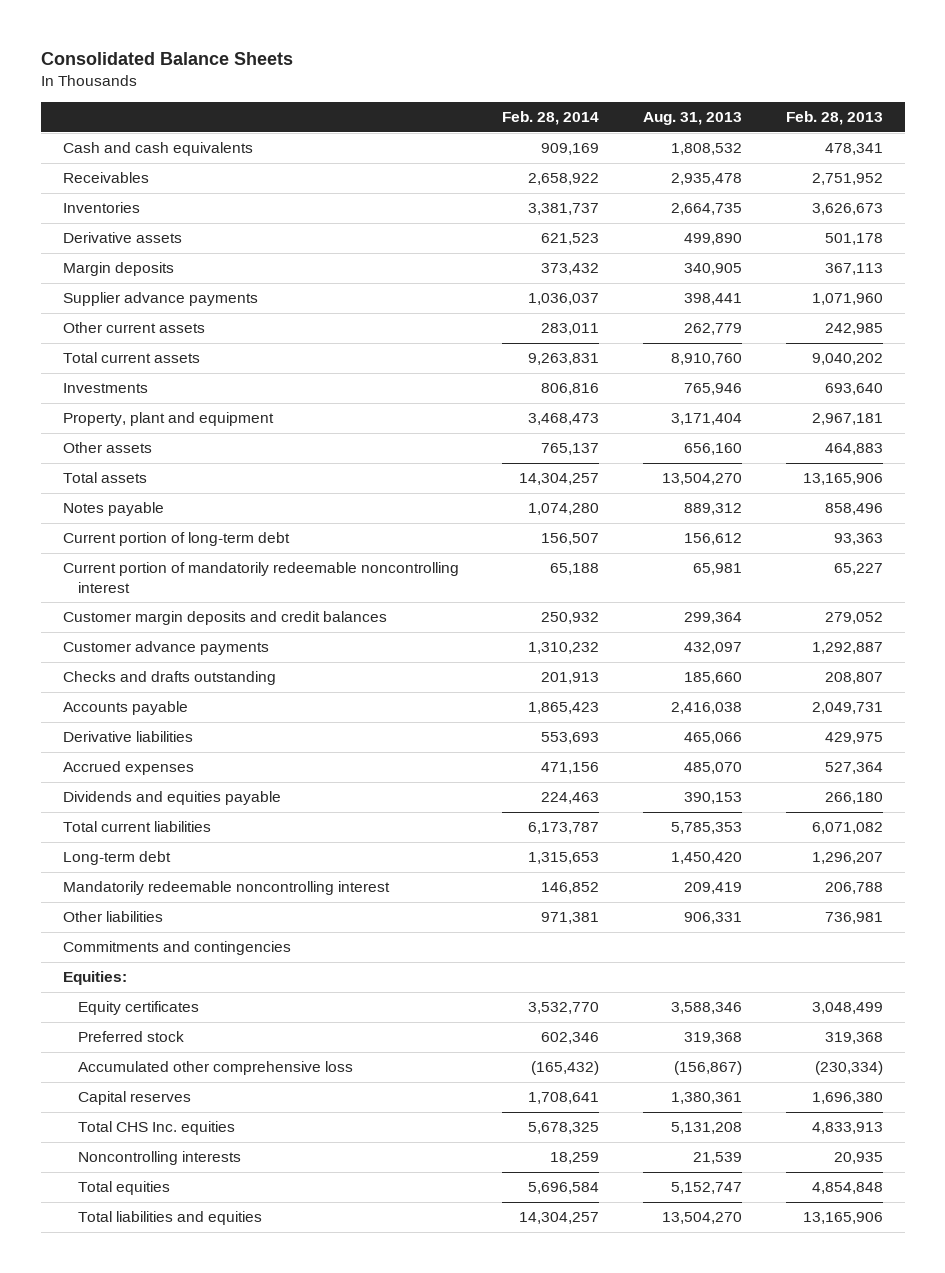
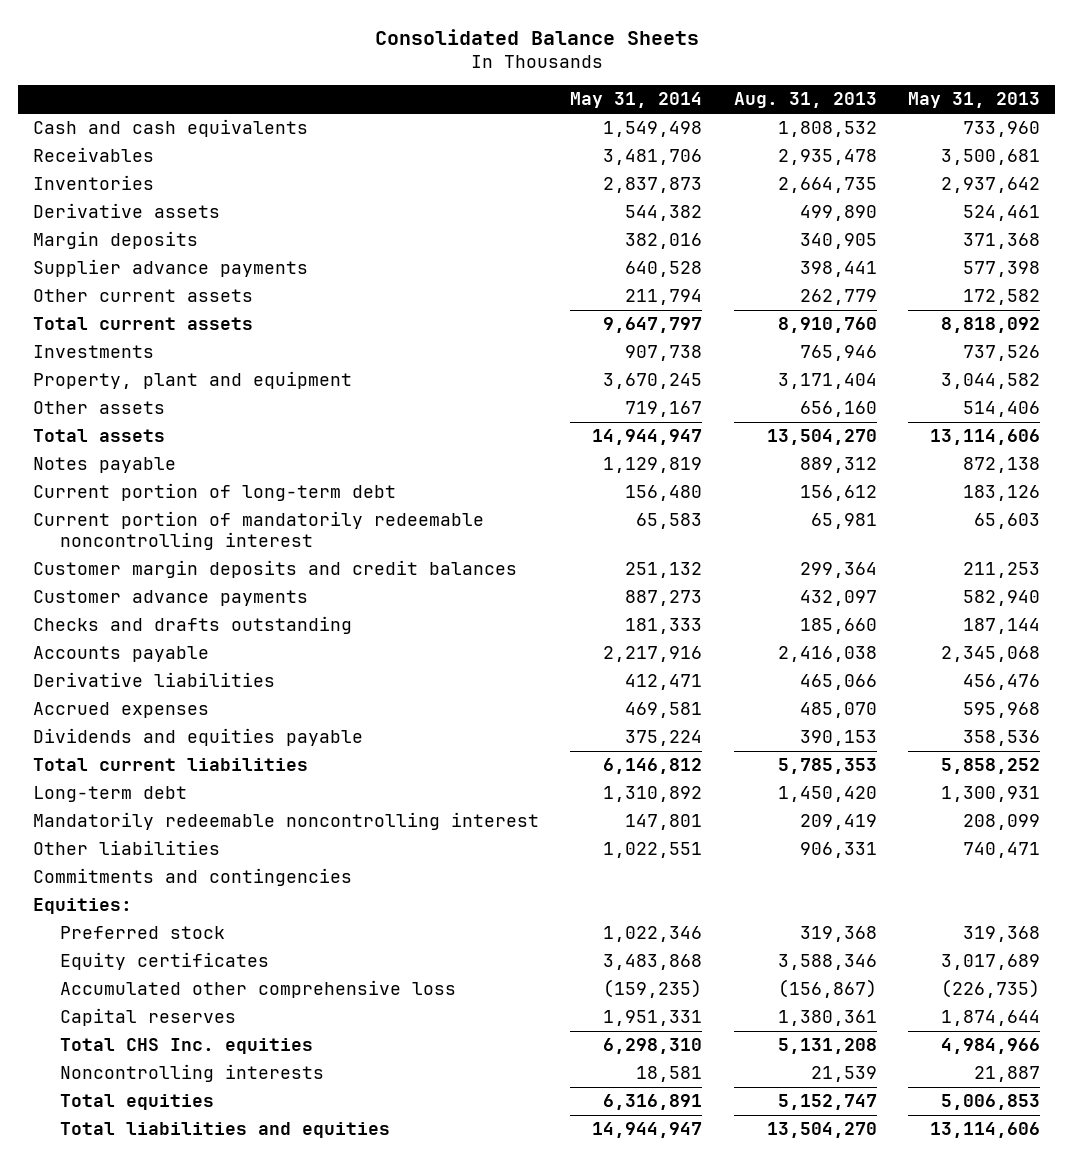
[502,111,600,126] Feb. 28, 2014 -> none
[785,111,883,126] Feb. 28, 2013 -> none
none -> [570,92,703,109] May 31, 2014
none -> [907,92,1040,109] May 31, 2013
[78,1001,200,1016] Equity certificates -> [59,952,269,971] Equity certificates

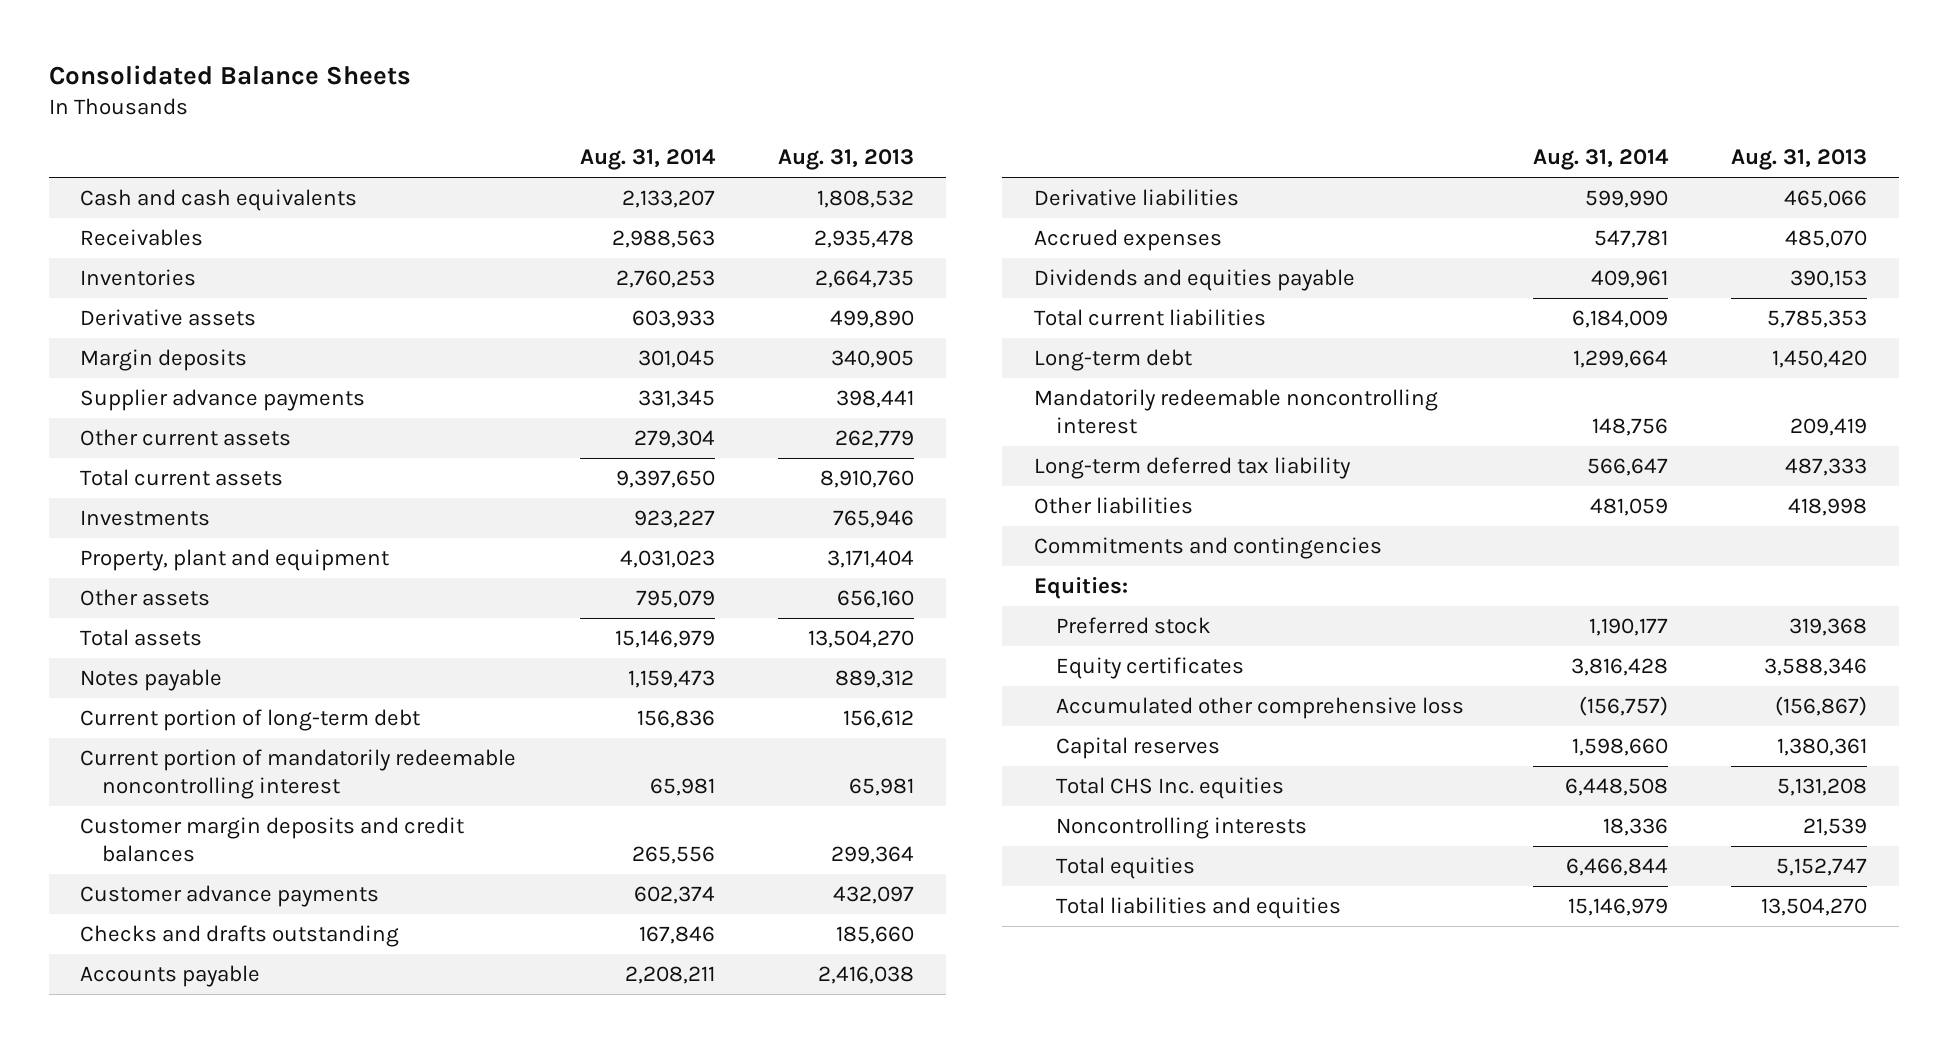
[570,92,703,109] May 31, 2014 -> none
[907,92,1040,109] May 31, 2013 -> none
none -> [579,149,716,171] Aug. 31, 2014
none -> [1033,457,1351,480] Long-term deferred tax liability
[799,842,877,859] 906,331 -> [1788,498,1868,517] 418,998

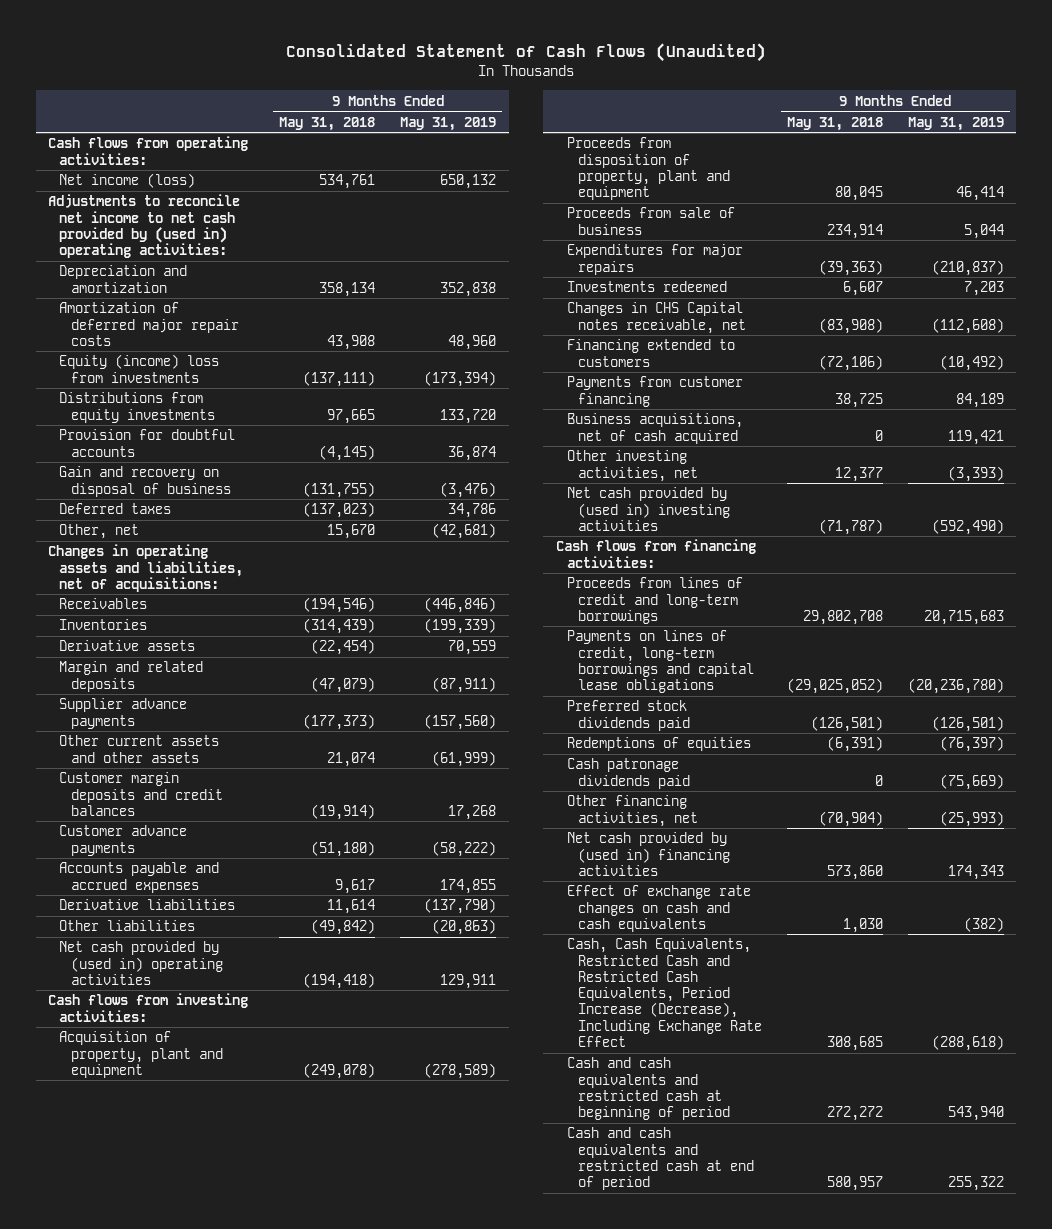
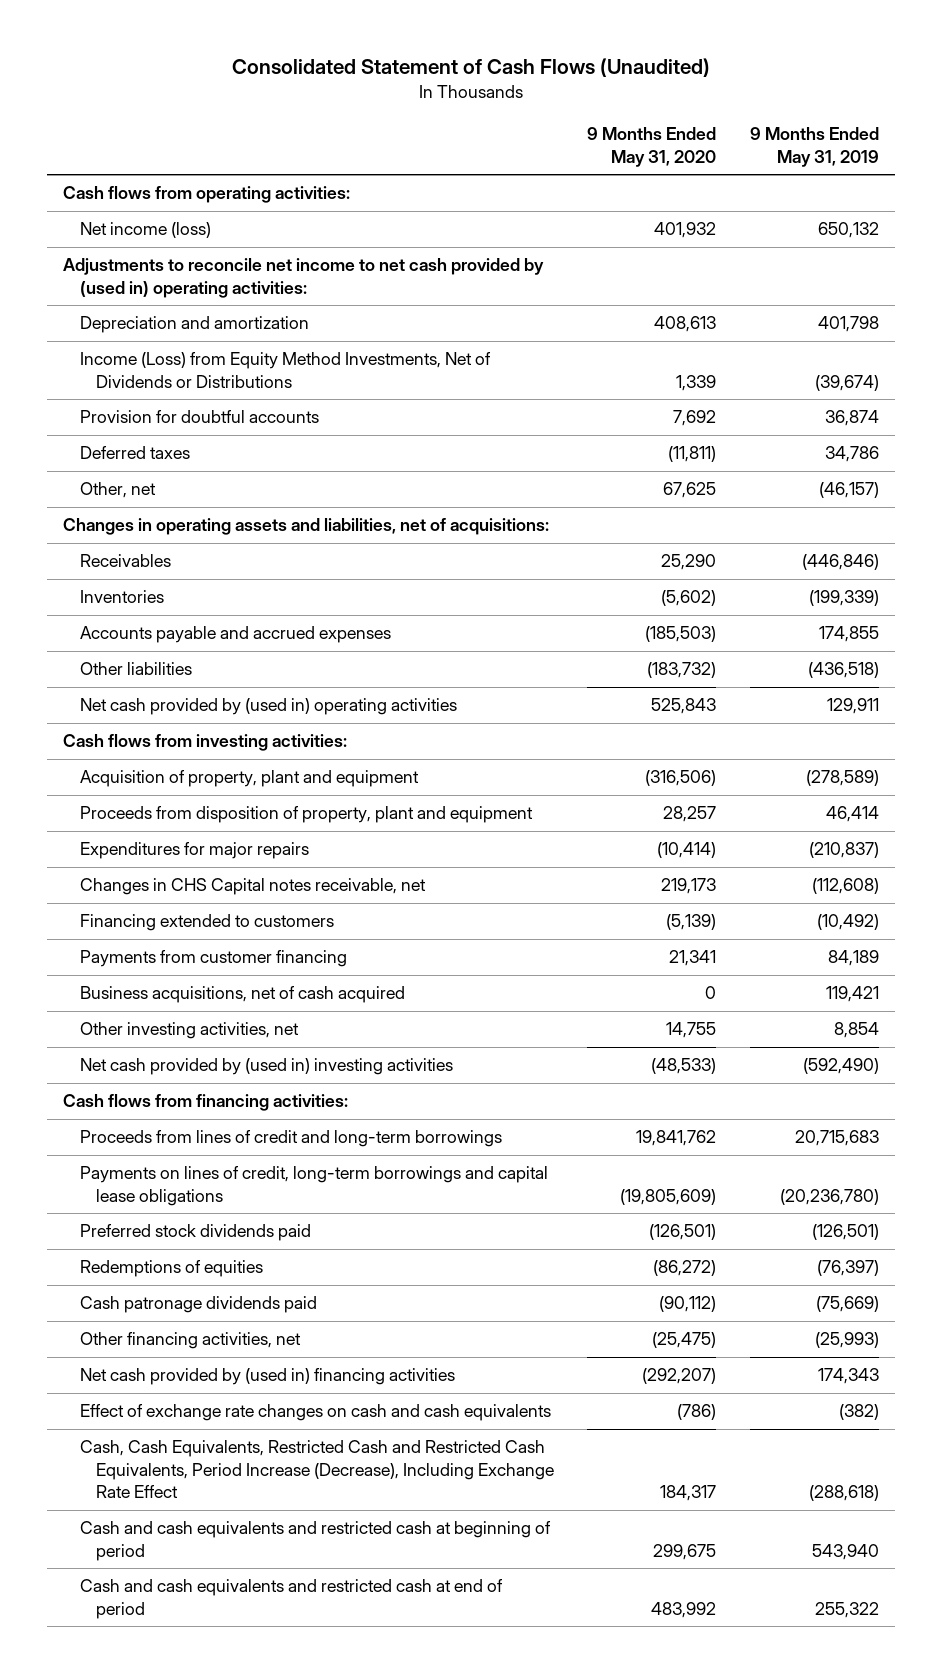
[279,116,376,131] May 31, 2018 -> none
none -> [587,127,717,167] 9 Months Ended May 31, 2020
[59,302,239,346] Amortization of deferred major repair costs -> none
[59,354,220,383] Equity (income) loss from investments -> none
[59,392,215,423] Distributions from equity investments -> none
[440,281,497,297] 352,838 -> [817,316,879,333] 401,798
none -> [79,352,491,388] Income (Loss) from Equity Method Investments, Net of Dividends or Distributions
[59,466,231,497] Gain and recovery on disposal of business -> none
[432,523,497,540] (42,681) -> [818,482,879,499] (46,157)
[59,640,196,652] Derivative assets -> none
[59,661,204,692] Margin and related deposits -> none
[59,698,188,729] Supplier advance payments -> none
[59,735,220,763] Other current assets and other assets -> none
[59,772,223,816] Customer margin deposits and credit balances -> none
[59,825,188,856] Customer advance payments -> none
[59,899,236,911] Derivative liabilities -> none
[432,919,497,936] (20,863) -> [807,662,879,679] (436,518)
[567,207,736,235] Proceeds from sale of business -> none
[567,281,728,293] Investments redeemed -> none
[947,465,1004,482] (3,393) -> [833,1022,879,1039] 8,854

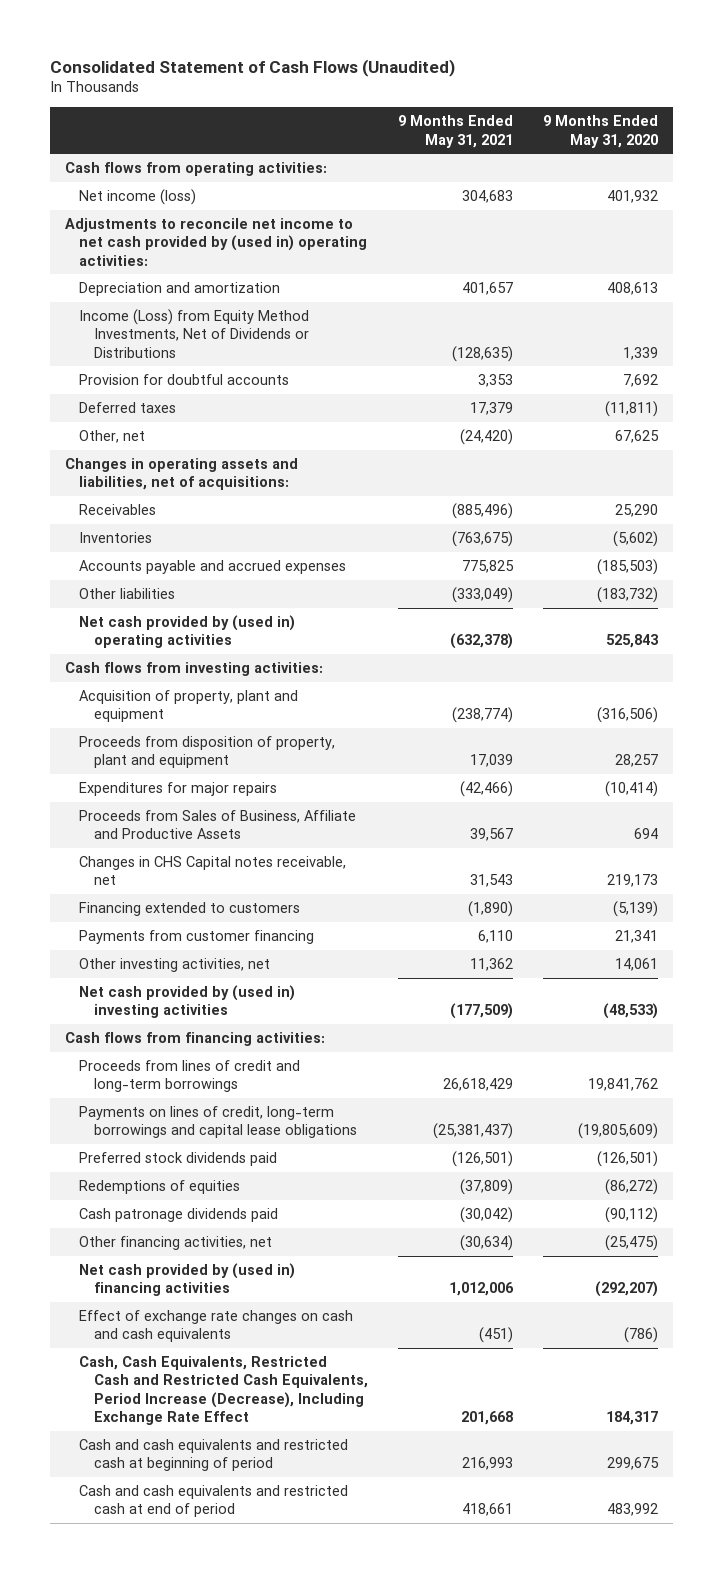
[749,127,879,167] 9 Months Ended May 31, 2019 -> none
none -> [397,115,513,148] 9 Months Ended May 31, 2021
none -> [79,810,357,840] Proceeds from Sales of Business, Affiliate and Productive Assets
[79,986,405,1004] Business acquisitions, net of cash acquired -> none
[666,1022,717,1039] 14,755 -> [614,958,658,972] 14,061

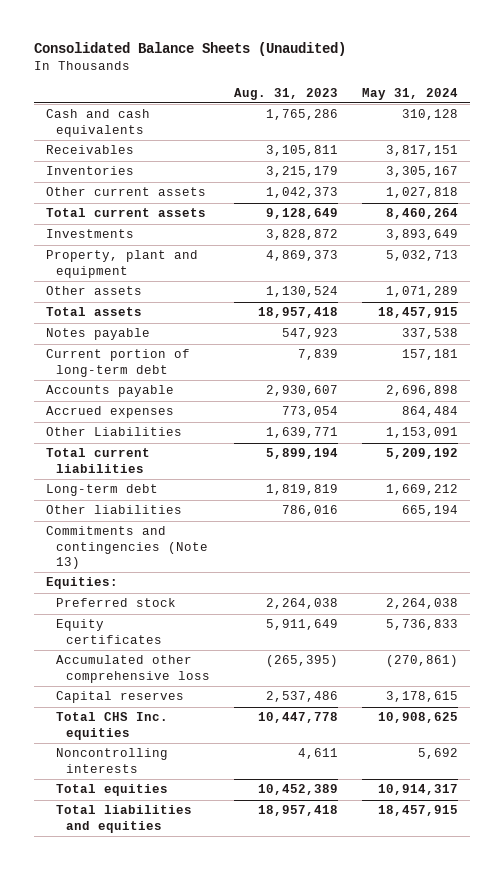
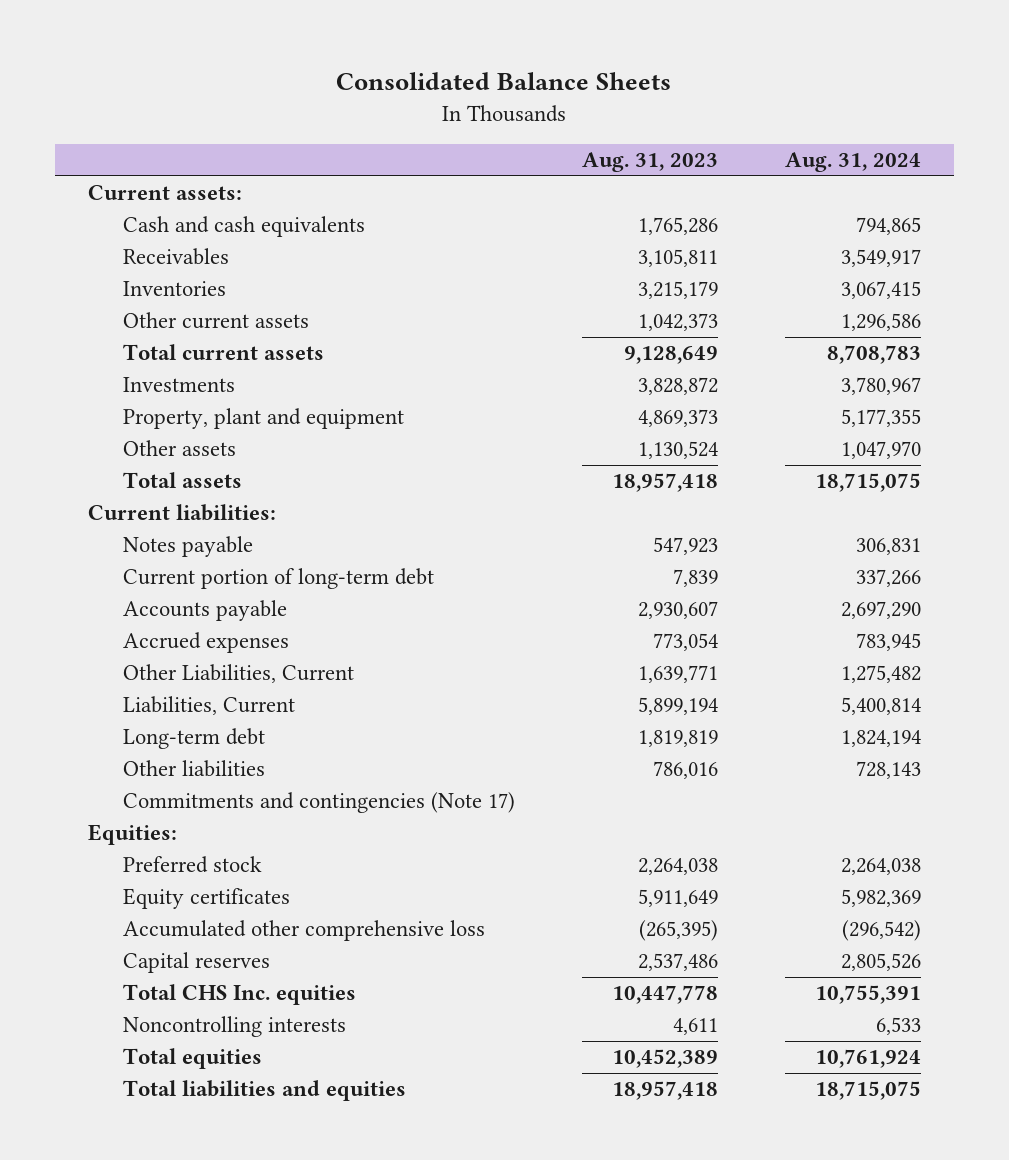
[34,42,347,57] Consolidated Balance Sheets (Unaudited) -> [336,72,672,91] Consolidated Balance Sheets
[362,87,459,100] May 31, 2024 -> none
none -> [784,152,921,173] Aug. 31, 2024
none -> [88,185,243,201] Current assets:
none -> [88,504,277,522] Current liabilities:
[46,427,183,437] Other Liabilities -> [123,664,355,684] Other Liabilities, Current
[46,448,151,473] Total current liabilities -> [123,696,296,716] Liabilities, Current
[46,526,209,570] Commitments and contingencies (Note 13) -> [123,792,516,814] Commitments and contingencies (Note 17)

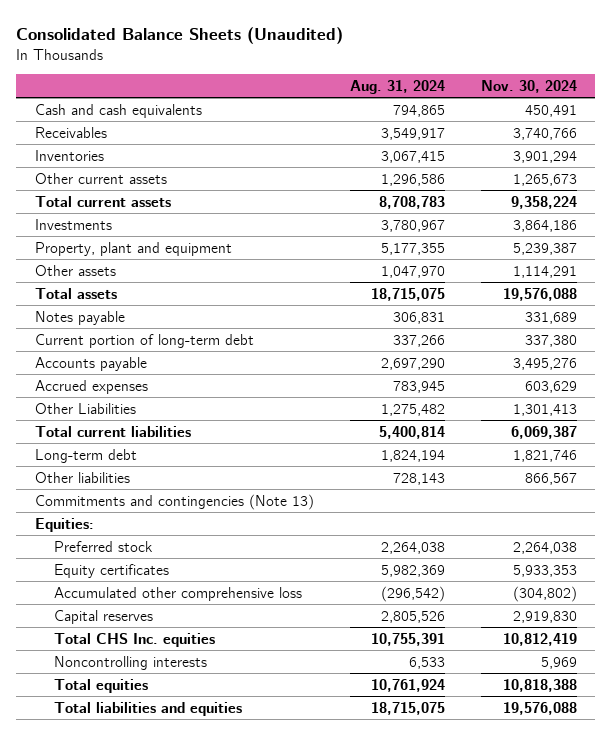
[336,72,672,91] Consolidated Balance Sheets -> [16,26,344,44] Consolidated Balance Sheets (Unaudited)
[581,152,718,173] Aug. 31, 2023 -> none
none -> [480,79,577,93] Nov. 30, 2024
[88,185,243,201] Current assets: -> none
[88,504,277,522] Current liabilities: -> none
[123,664,355,684] Other Liabilities, Current -> [34,402,136,414] Other Liabilities
[123,696,296,716] Liabilities, Current -> [34,425,191,437] Total current liabilities
[123,792,516,814] Commitments and contingencies (Note 17) -> [34,493,314,510] Commitments and contingencies (Note 13)

